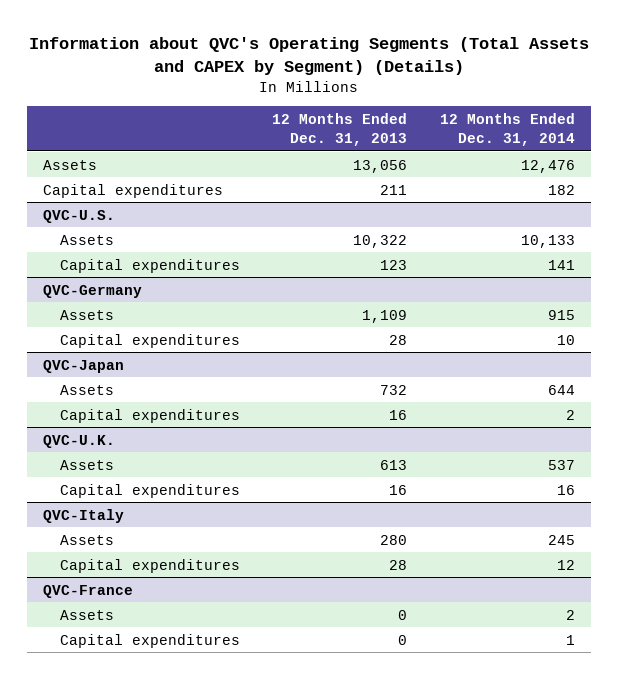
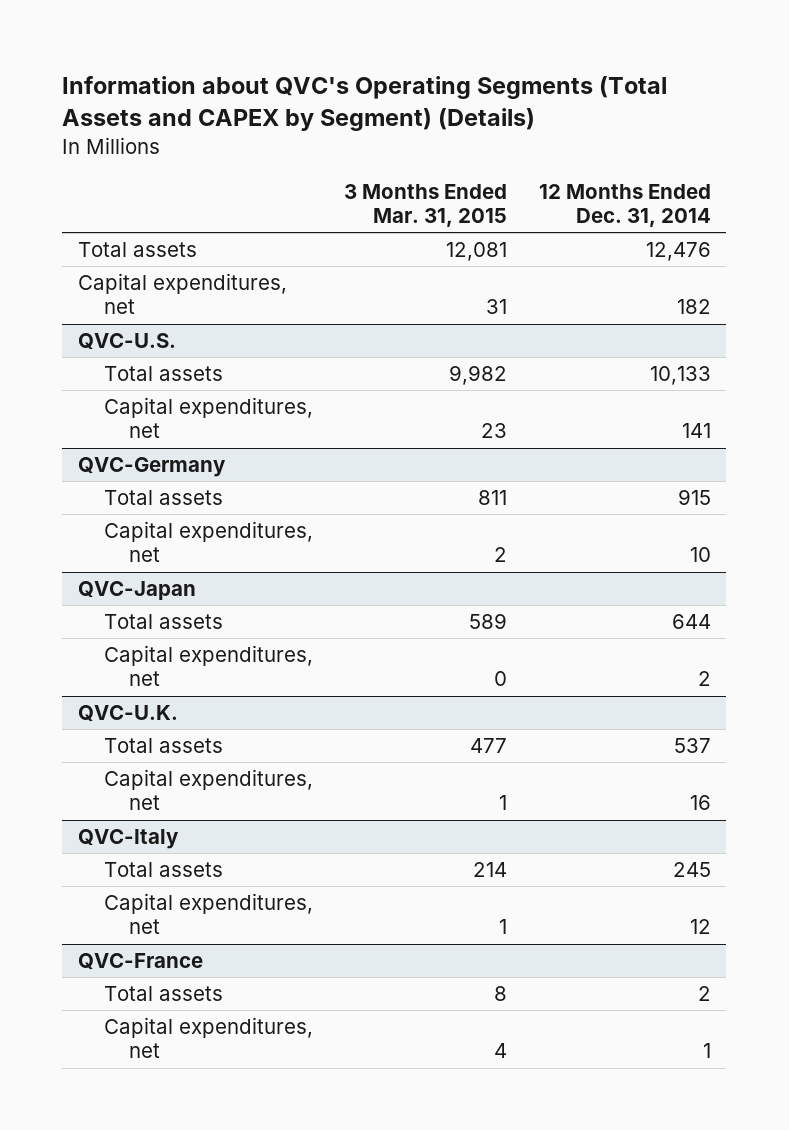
[272,112,408,146] 12 Months Ended Dec. 31, 2013 -> none
none -> [344,183,508,227] 3 Months Ended Mar. 31, 2015
[42,159,97,170] Assets -> [78,242,198,258] Total assets
[42,183,223,198] Capital expenditures -> [78,273,288,315] Capital expenditures, net
[59,234,114,245] Assets -> [103,366,223,382] Total assets
[59,258,240,273] Capital expenditures -> [103,397,313,439] Capital expenditures, net
[59,309,114,320] Assets -> [103,490,223,506] Total assets
[59,333,240,348] Capital expenditures -> [103,521,313,563] Capital expenditures, net
[59,384,114,395] Assets -> [103,614,223,630] Total assets
[59,408,240,423] Capital expenditures -> [103,645,313,687] Capital expenditures, net
[59,459,114,470] Assets -> [103,738,223,754] Total assets
[59,483,240,498] Capital expenditures -> [103,769,313,811] Capital expenditures, net
[59,534,114,545] Assets -> [103,862,223,878] Total assets
[59,558,240,573] Capital expenditures -> [103,893,313,935] Capital expenditures, net
[59,609,114,620] Assets -> [103,986,223,1002] Total assets
[59,633,240,648] Capital expenditures -> [103,1017,313,1059] Capital expenditures, net

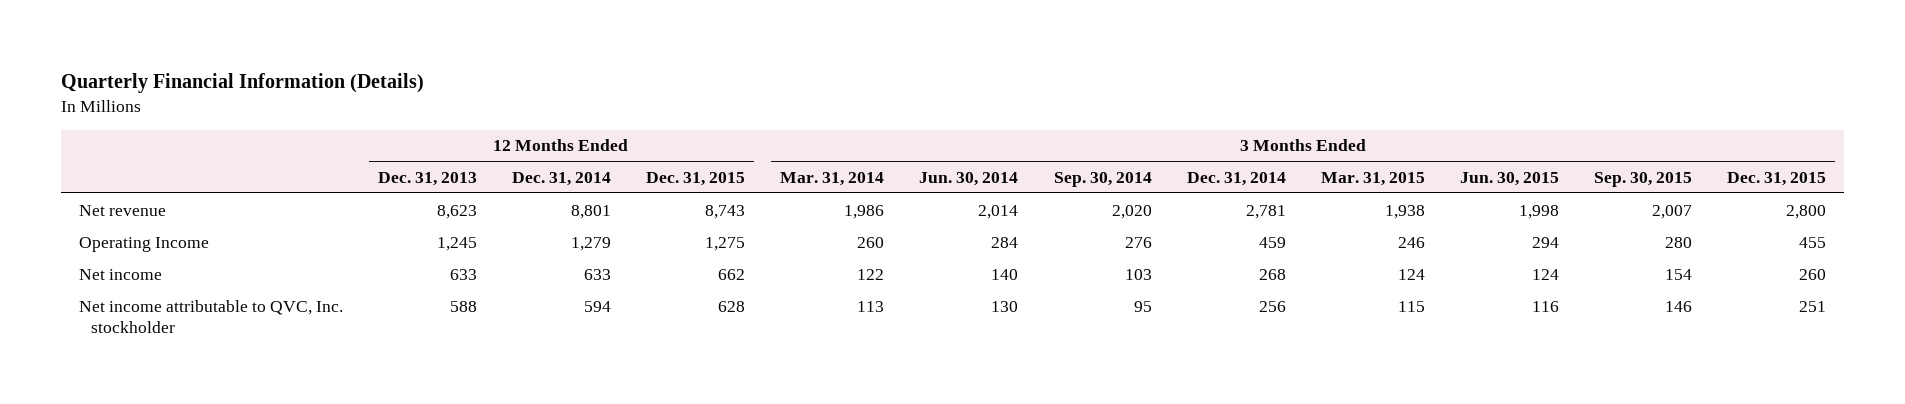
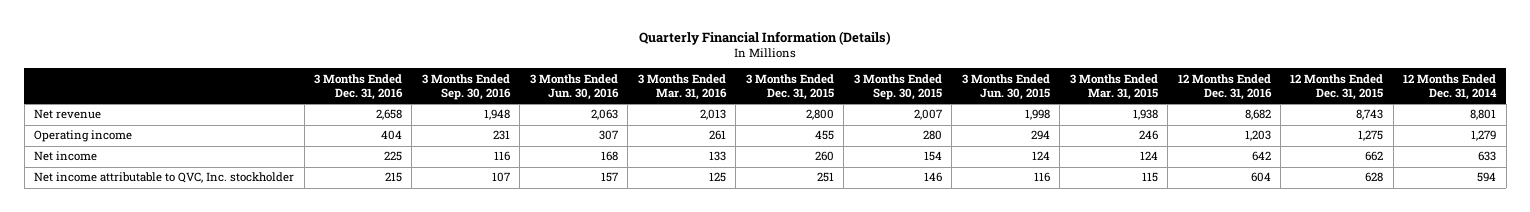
[377,171,477,186] Dec. 31, 2013 -> none
[780,171,885,186] Mar. 31, 2014 -> none
[919,171,1019,186] Jun. 30, 2014 -> none
[1053,171,1152,187] Sep. 30, 2014 -> none
[1186,171,1286,186] Dec. 31, 2014 -> none
none -> [313,73,403,101] 3 Months Ended Dec. 31, 2016
none -> [421,73,511,101] 3 Months Ended Sep. 30, 2016
none -> [529,73,619,101] 3 Months Ended Jun. 30, 2016
none -> [637,73,727,101] 3 Months Ended Mar. 31, 2016
none -> [1177,73,1272,101] 12 Months Ended Dec. 31, 2016
[78,236,209,252] Operating Income -> [34,130,133,143] Operating income

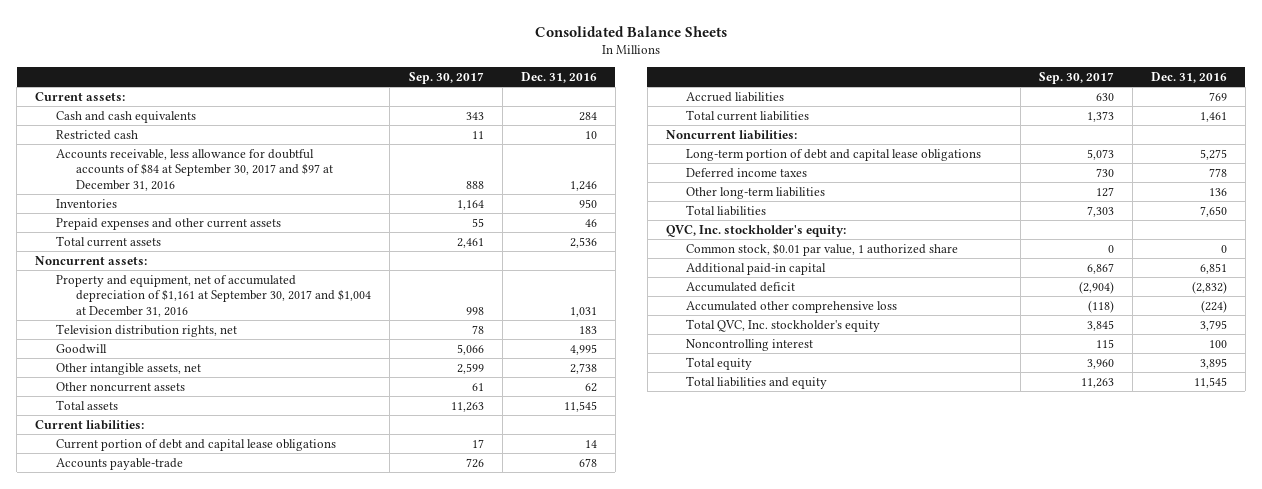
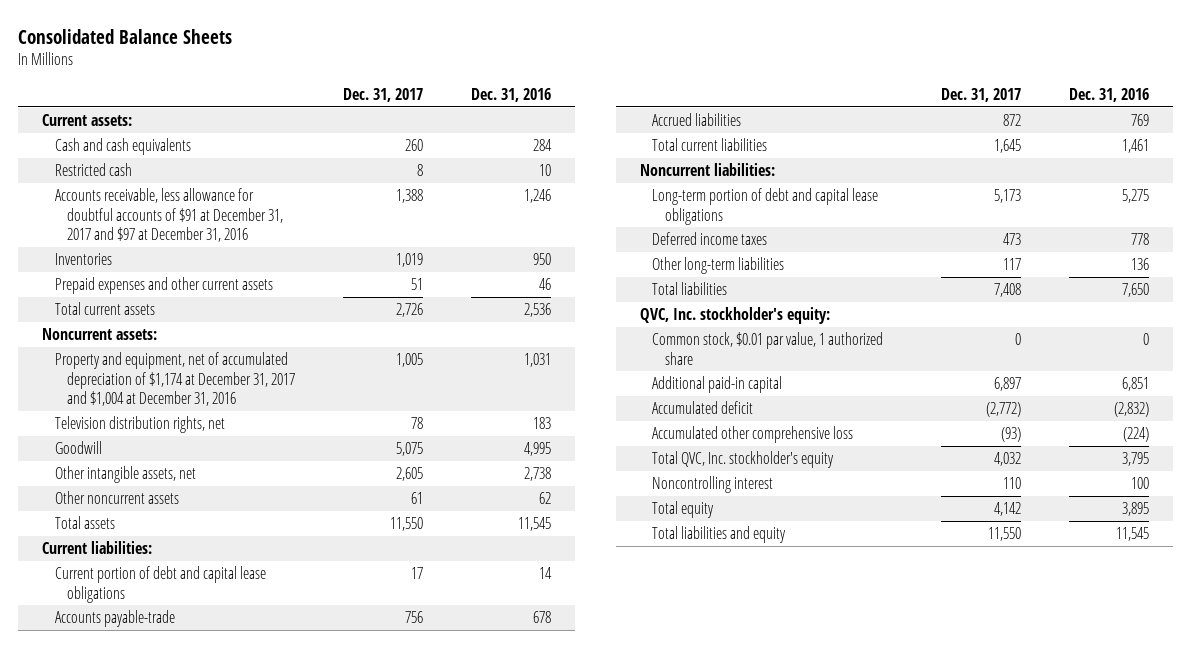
[408,71,484,84] Sep. 30, 2017 -> none
none -> [343,88,424,103] Dec. 31, 2017
[55,148,334,191] Accounts receivable, less allowance for doubtful accounts of $84 at September 30, 2017 and $97 at December 31, 2016 -> [54,188,284,242] Accounts receivable, less allowance for doubtful accounts of $91 at December 31, 2017 and $97 at December 31, 2016
[55,274,372,317] Property and equipment, net of accumulated depreciation of $1,161 at September 30, 2017 and $1,004 at December 31, 2016 -> [54,352,296,406] Property and equipment, net of accumulated depreciation of $1,174 at December 31, 2017 and $1,004 at December 31, 2016

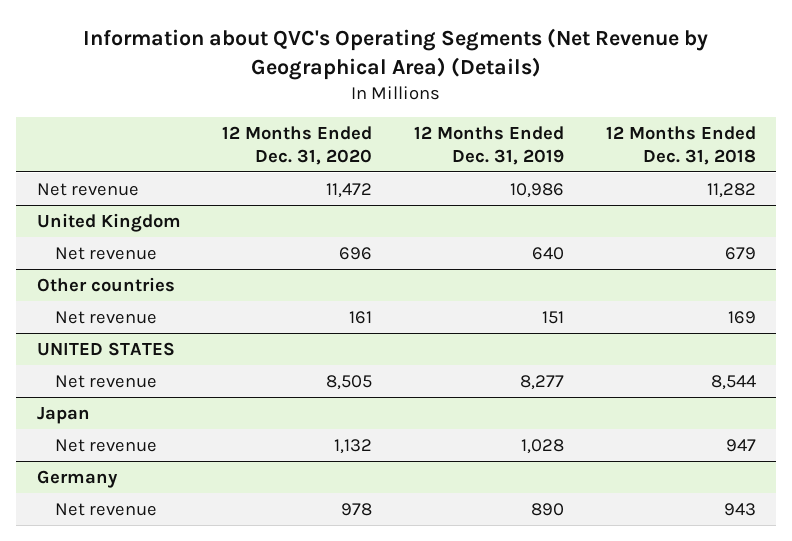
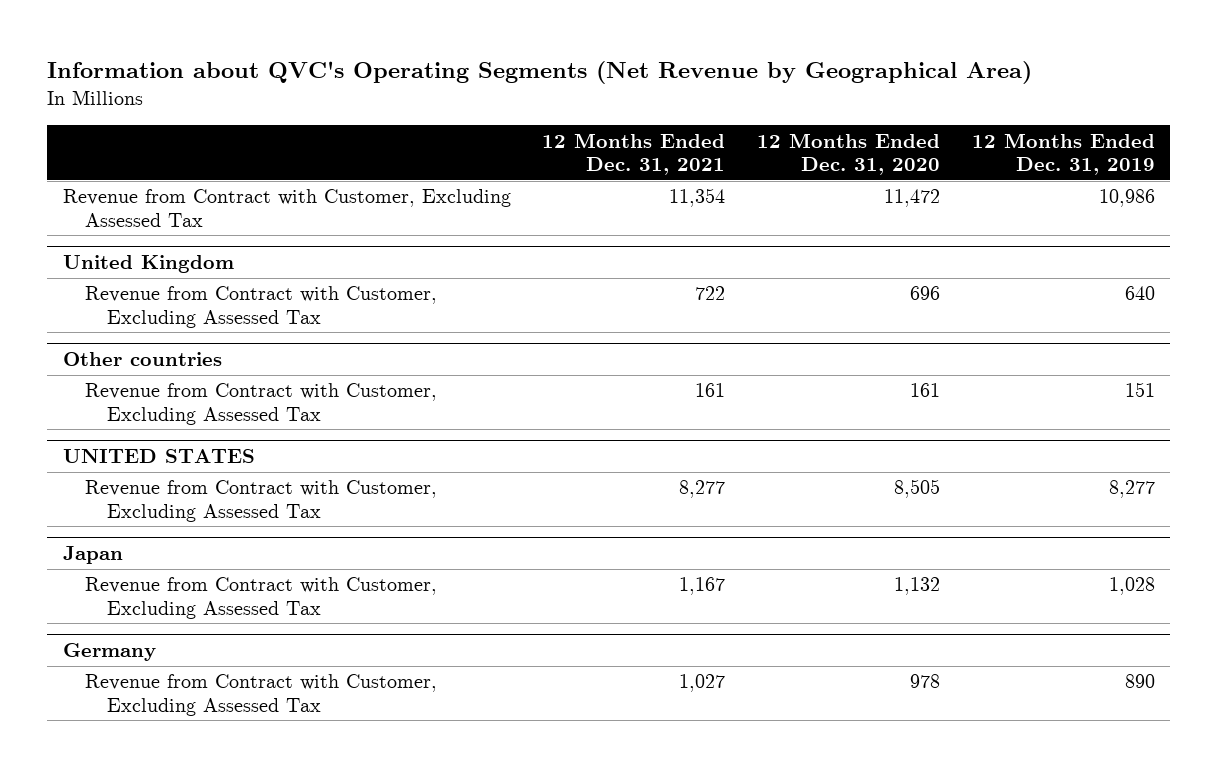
[83,27,709,80] Information about QVC's Operating Segments (Net Revenue by Geographical Area) (Details) -> [46,60,1032,84] Information about QVC's Operating Segments (Net Revenue by Geographical Area)
[605,126,756,165] 12 Months Ended Dec. 31, 2018 -> none
none -> [542,132,726,175] 12 Months Ended Dec. 31, 2021
[36,182,139,196] Net revenue -> [62,189,511,227] Revenue from Contract with Customer, Excluding Assessed Tax
[54,246,157,260] Net revenue -> [84,286,437,328] Revenue from Contract with Customer, Excluding Assessed Tax
[54,310,157,324] Net revenue -> [84,383,437,425] Revenue from Contract with Customer, Excluding Assessed Tax
[54,374,157,388] Net revenue -> [84,480,437,522] Revenue from Contract with Customer, Excluding Assessed Tax
[54,438,157,452] Net revenue -> [84,577,437,619] Revenue from Contract with Customer, Excluding Assessed Tax
[54,502,157,516] Net revenue -> [84,674,437,716] Revenue from Contract with Customer, Excluding Assessed Tax

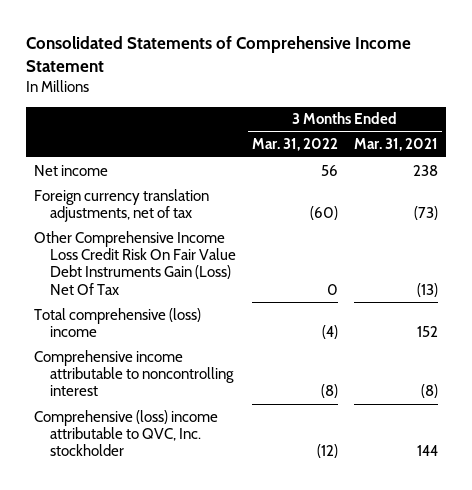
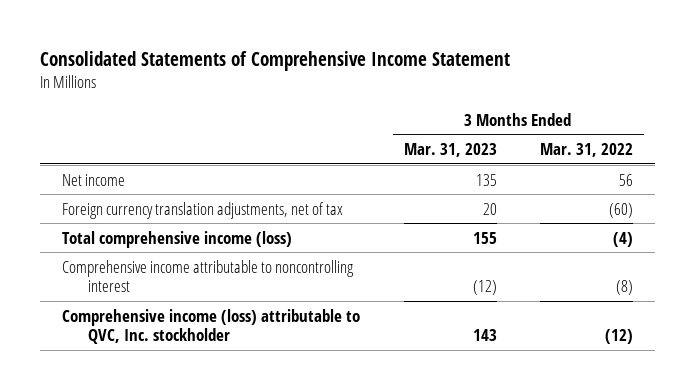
[354,138,439,152] Mar. 31, 2021 -> none
none -> [403,142,497,157] Mar. 31, 2023
[33,230,237,295] Other Comprehensive Income Loss Credit Risk On Fair Value Debt Instruments Gain (Loss) Net Of Tax -> none
[33,307,201,337] Total comprehensive (loss) income -> [61,230,292,248] Total comprehensive income (loss)
[33,409,218,457] Comprehensive (loss) income attributable to QVC, Inc. stockholder -> [61,308,360,345] Comprehensive income (loss) attributable to QVC, Inc. stockholder

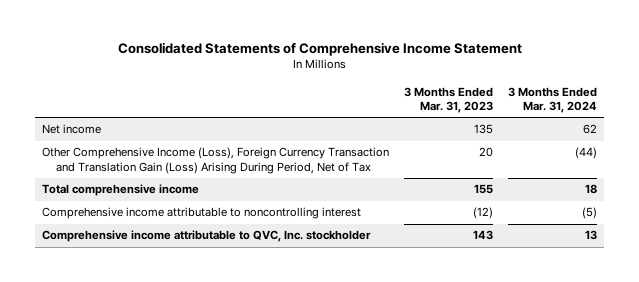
[540,142,634,157] Mar. 31, 2022 -> none
none -> [507,86,597,113] 3 Months Ended Mar. 31, 2024
[61,201,343,219] Foreign currency translation adjustments, net of tax -> none
none -> [42,147,390,174] Other Comprehensive Income (Loss), Foreign Currency Transaction and Translation Gain (Loss) Arising During Period, Net of Tax
[61,230,292,248] Total comprehensive income (loss) -> [42,184,200,197] Total comprehensive income
[61,308,360,345] Comprehensive income (loss) attributable to QVC, Inc. stockholder -> [42,230,372,243] Comprehensive income attributable to QVC, Inc. stockholder

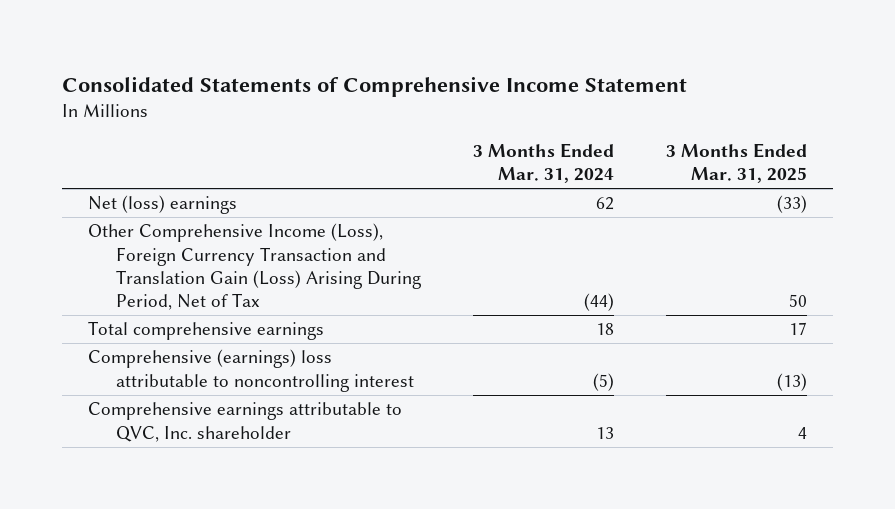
[404,86,494,113] 3 Months Ended Mar. 31, 2023 -> none
none -> [665,142,807,184] 3 Months Ended Mar. 31, 2025
[42,124,102,135] Net income -> [87,195,237,215] Net (loss) earnings
[42,184,200,197] Total comprehensive income -> [87,321,324,341] Total comprehensive earnings
[42,207,362,220] Comprehensive income attributable to noncontrolling interest -> [87,349,415,392] Comprehensive (earnings) loss attributable to noncontrolling interest
[42,230,372,243] Comprehensive income attributable to QVC, Inc. stockholder -> [87,402,402,442] Comprehensive earnings attributable to QVC, Inc. shareholder

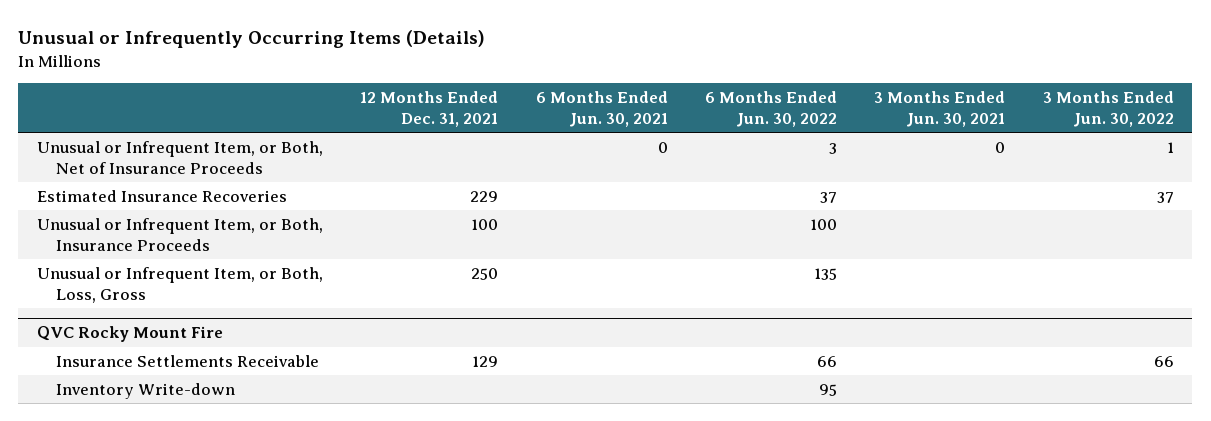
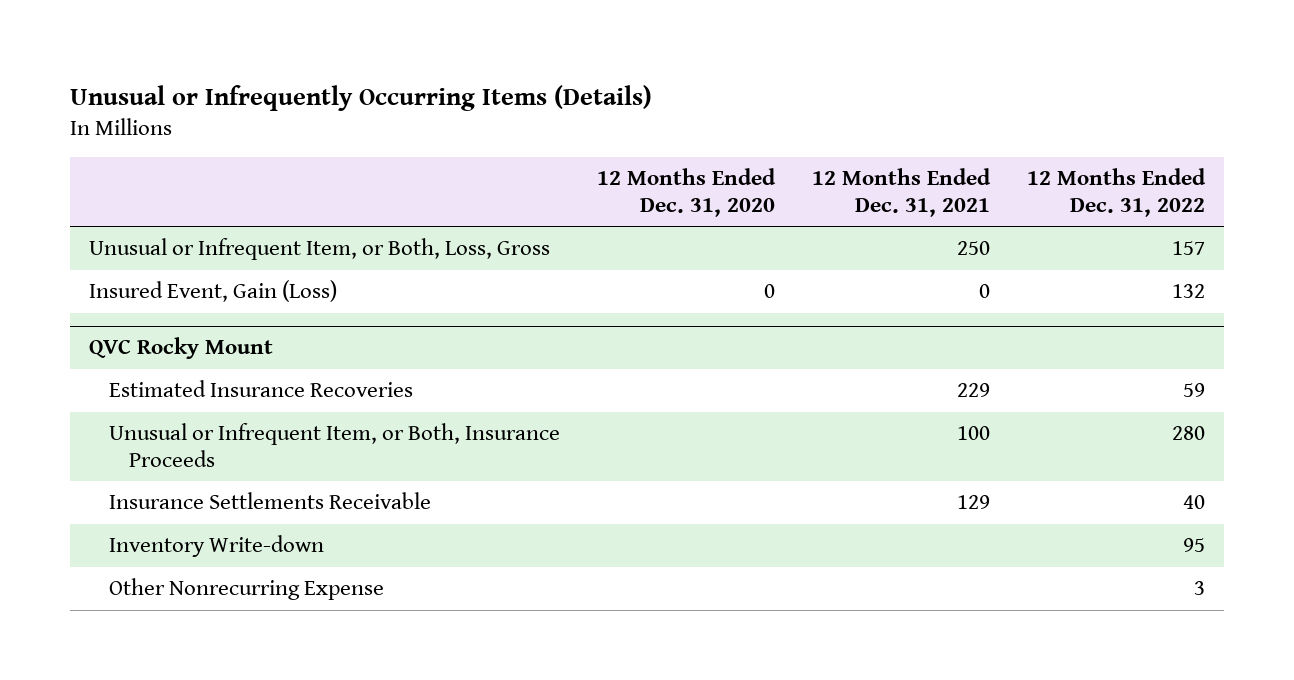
[535,90,668,128] 6 Months Ended Jun. 30, 2021 -> none
[704,90,837,128] 6 Months Ended Jun. 30, 2022 -> none
[874,90,1006,128] 3 Months Ended Jun. 30, 2021 -> none
[1042,90,1174,128] 3 Months Ended Jun. 30, 2022 -> none
none -> [596,168,776,217] 12 Months Ended Dec. 31, 2020
none -> [1027,168,1207,217] 12 Months Ended Dec. 31, 2022
[37,140,324,174] Unusual or Infrequent Item, or Both, Net of Insurance Proceeds -> none
[37,266,324,303] Unusual or Infrequent Item, or Both, Loss, Gross -> [88,238,550,261] Unusual or Infrequent Item, or Both, Loss, Gross
none -> [88,280,337,303] Insured Event, Gain (Loss)
none -> [88,337,273,360] QVC Rocky Mount
[37,326,224,343] QVC Rocky Mount Fire -> none
none -> [108,578,384,601] Other Nonrecurring Expense

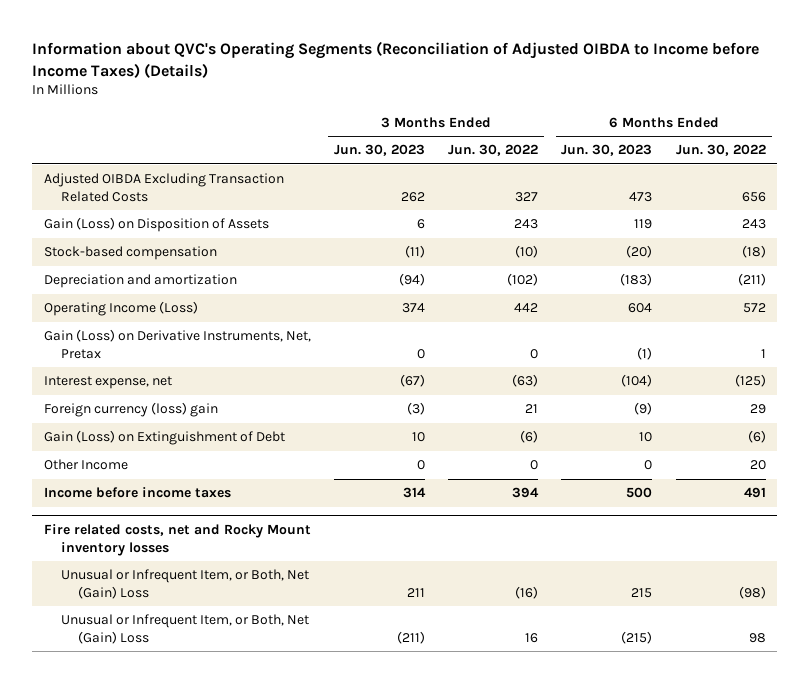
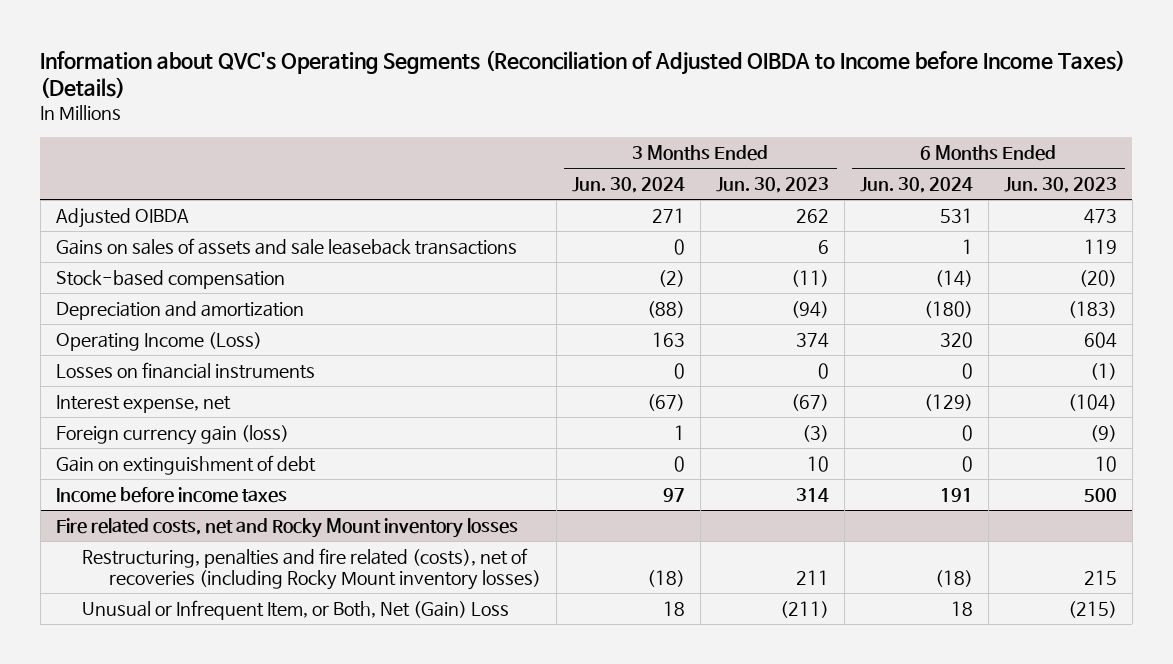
[448,144,539,157] Jun. 30, 2022 -> none
[675,144,766,157] Jun. 30, 2022 -> none
none -> [571,177,685,194] Jun. 30, 2024
none -> [859,177,973,194] Jun. 30, 2024
[43,173,284,203] Adjusted OIBDA Excluding Transaction Related Costs -> [55,208,189,229] Adjusted OIBDA
[43,217,269,233] Gain (Loss) on Disposition of Assets -> [55,238,517,256] Gains on sales of assets and sale leaseback transactions
[43,329,311,360] Gain (Loss) on Derivative Instruments, Net, Pretax -> [55,362,315,380] Losses on financial instruments
[43,459,128,471] Other Income -> none
[43,402,218,418] Foreign currency (loss) gain -> [55,425,289,446] Foreign currency gain (loss)
[43,430,285,446] Gain (Loss) on Extinguishment of Debt -> [55,455,316,476] Gain on extinguishment of debt
[60,569,309,600] Unusual or Infrequent Item, or Both, Net (Gain) Loss -> [82,548,541,590] Restructuring, penalties and fire related (costs), net of recoveries (including Rocky Mount inventory losses)

